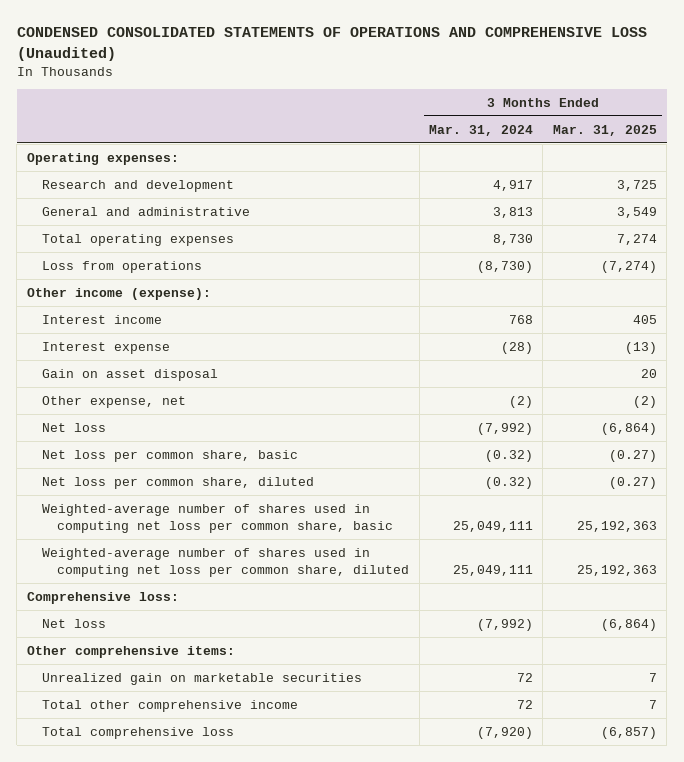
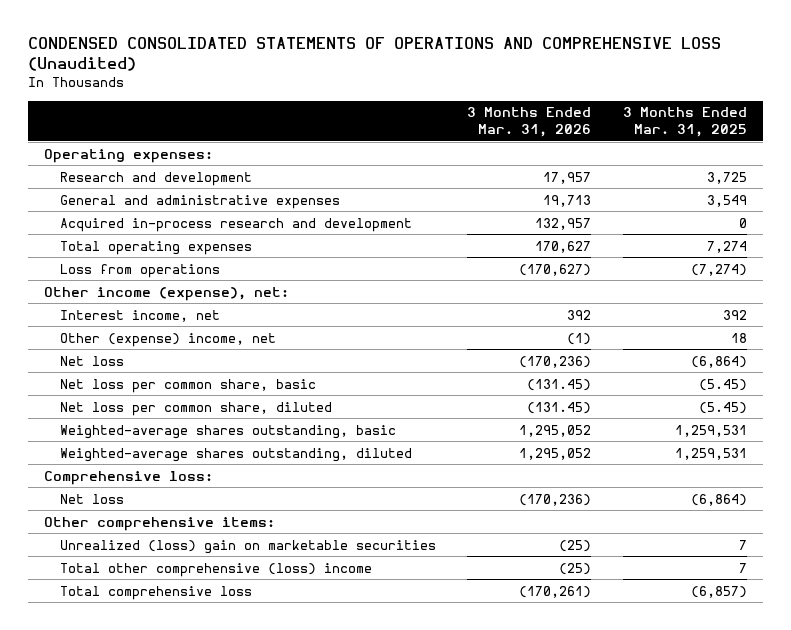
[429,124,534,136] Mar. 31, 2024 -> none
none -> [467,107,592,138] 3 Months Ended Mar. 31, 2026
[42,206,251,216] General and administrative -> [59,194,340,209] General and administrative expenses
none -> [59,217,412,232] Acquired in-process research and development
[42,341,171,354] Interest expense -> none
[42,368,219,381] Gain on asset disposal -> none
[26,287,211,300] Other income (expense): -> [44,286,290,301] Other income (expense), net:
[42,314,163,324] Interest income -> [59,309,220,322] Interest income, net
[632,314,657,324] 405 -> [723,309,748,320] 392
[42,395,187,408] Other expense, net -> [59,332,276,347] Other (expense) income, net
[632,395,657,408] (2) -> [731,332,748,343] 18
[608,449,657,462] (0.27) -> [699,378,748,391] (5.45)
[608,476,657,489] (0.27) -> [699,401,748,414] (5.45)
[42,503,394,533] Weighted-average number of shares used in computing net loss per common share, basic -> [59,424,396,439] Weighted-average shares outstanding, basic
[576,520,657,532] 25,192,363 -> [675,424,748,437] 1,259,531
[42,547,410,577] Weighted-average number of shares used in computing net loss per common share, diluted -> [59,447,412,462] Weighted-average shares outstanding, diluted
[576,564,657,576] 25,192,363 -> [675,447,748,460] 1,259,531
[42,672,363,685] Unrealized gain on marketable securities -> [59,539,436,554] Unrealized (loss) gain on marketable securities
[42,699,299,712] Total other comprehensive income -> [59,562,372,577] Total other comprehensive (loss) income

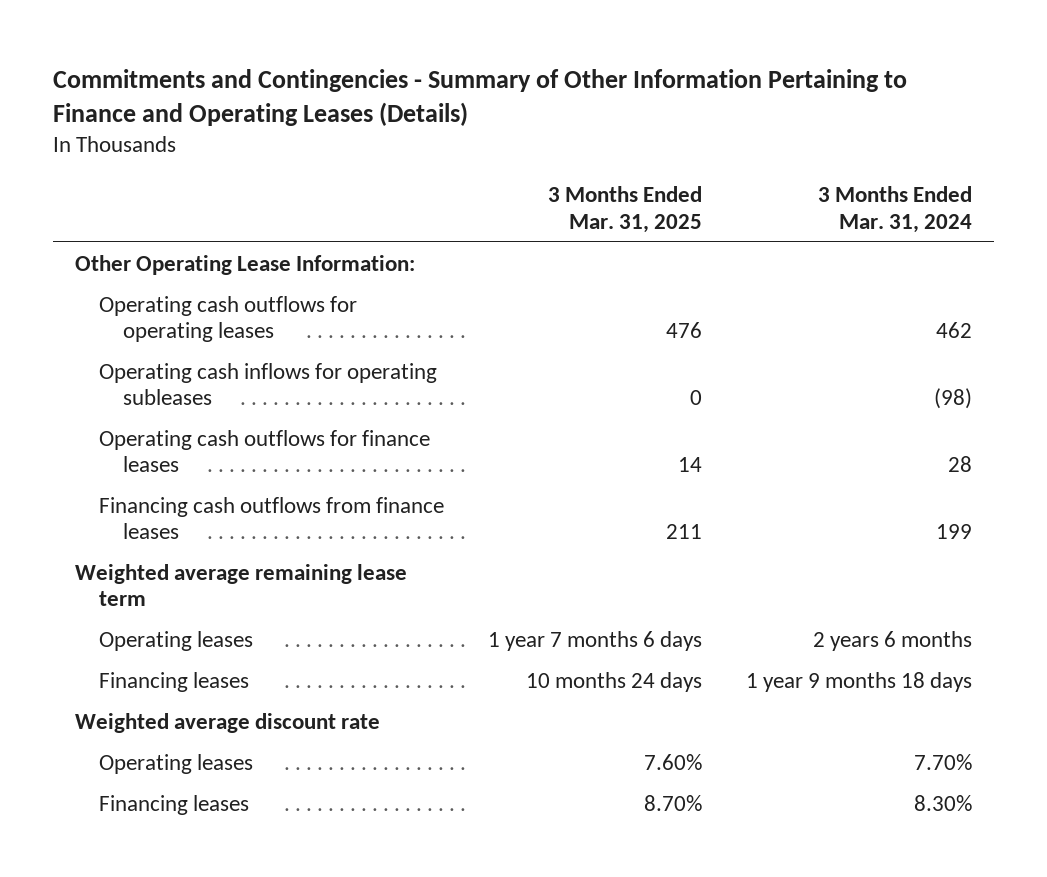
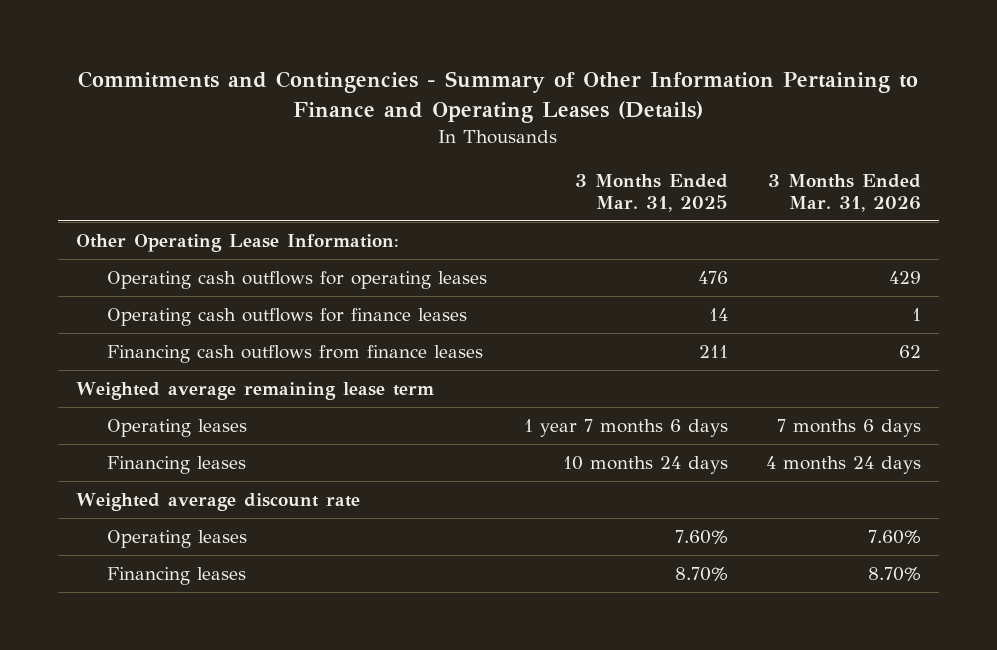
[817,186,972,233] 3 Months Ended Mar. 31, 2024 -> none
none -> [767,173,921,213] 3 Months Ended Mar. 31, 2026
[99,362,438,405] Operating cash inflows for operating subleases -> none

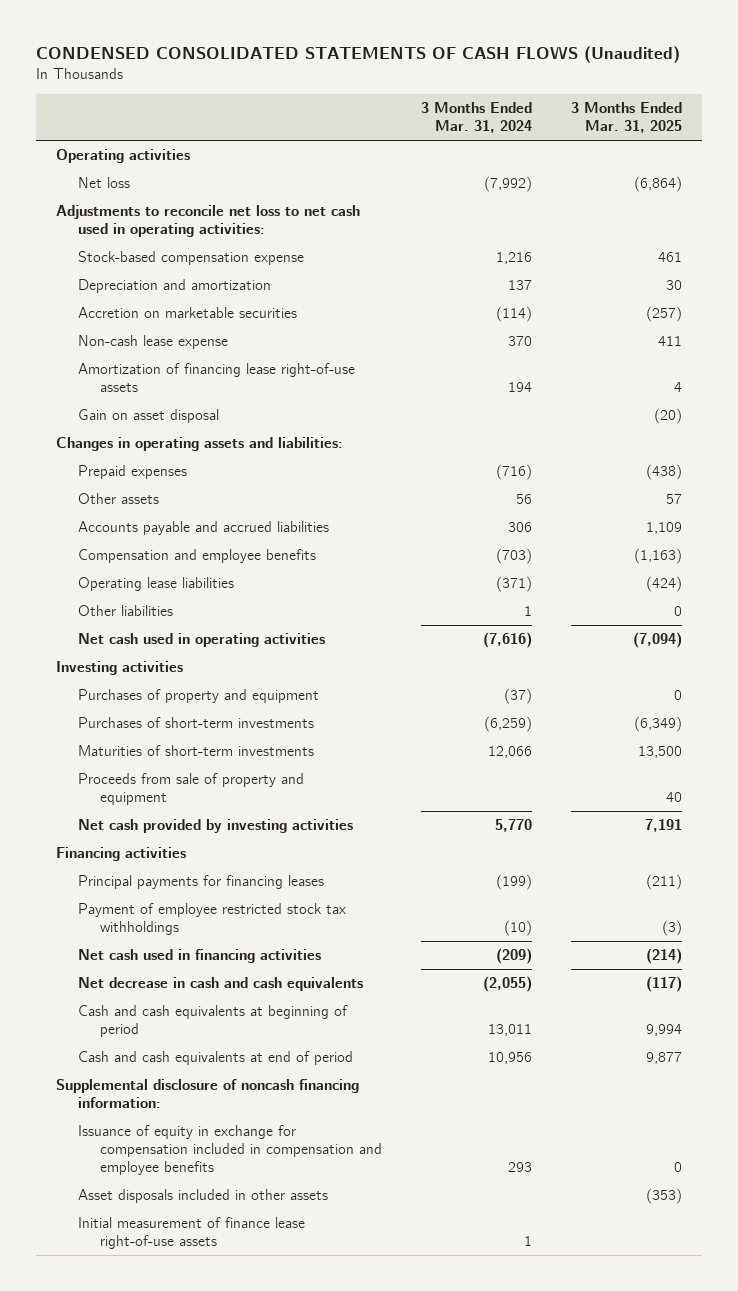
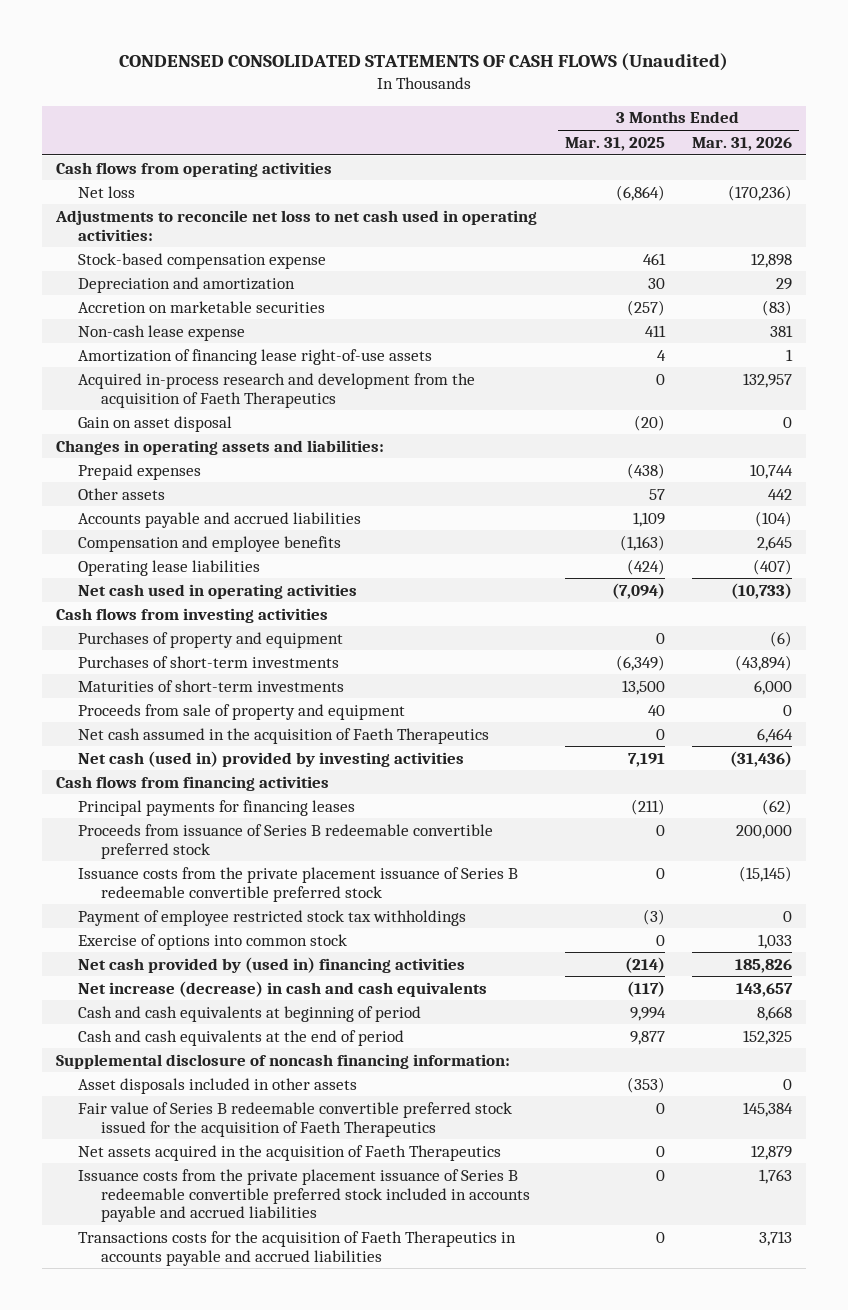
[421,102,533,133] 3 Months Ended Mar. 31, 2024 -> none
none -> [692,136,793,151] Mar. 31, 2026
[55,149,190,164] Operating activities -> [55,161,332,177] Cash flows from operating activities
none -> [78,372,476,408] Acquired in-process research and development from the acquisition of Faeth Therapeutics
[77,605,173,617] Other liabilities -> none
[55,661,183,676] Investing activities -> [55,607,328,623] Cash flows from investing activities
none -> [78,727,490,744] Net cash assumed in the acquisition of Faeth Therapeutics
[77,819,353,834] Net cash provided by investing activities -> [78,750,465,767] Net cash (used in) provided by investing activities
[55,847,186,862] Financing activities -> [55,775,329,791] Cash flows from financing activities
none -> [78,823,494,859] Proceeds from issuance of Series B redeemable convertible preferred stock
none -> [78,866,519,902] Issuance costs from the private placement issuance of Series B redeemable convertible preferred stock
none -> [78,933,348,950] Exercise of options into common stock
[77,949,321,964] Net cash used in financing activities -> [78,956,466,973] Net cash provided by (used in) financing activities
[77,977,363,992] Net decrease in cash and cash equivalents -> [78,980,488,997] Net increase (decrease) in cash and cash equivalents
[77,1051,353,1066] Cash and cash equivalents at end of period -> [78,1029,405,1046] Cash and cash equivalents at the end of period
[77,1125,383,1175] Issuance of equity in exchange for compensation included in compensation and employee benefits -> none
[77,1217,305,1249] Initial measurement of finance lease right-of-use assets -> none
none -> [78,1101,513,1137] Fair value of Series B redeemable convertible preferred stock issued for the acquisition of Faeth Therapeutics
none -> [78,1144,502,1161] Net assets acquired in the acquisition of Faeth Therapeutics
none -> [78,1168,531,1223] Issuance costs from the private placement issuance of Series B redeemable convertible preferred stock included in accounts payable and accrued liabilities
none -> [78,1230,517,1266] Transactions costs for the acquisition of Faeth Therapeutics in accounts payable and accrued liabilities

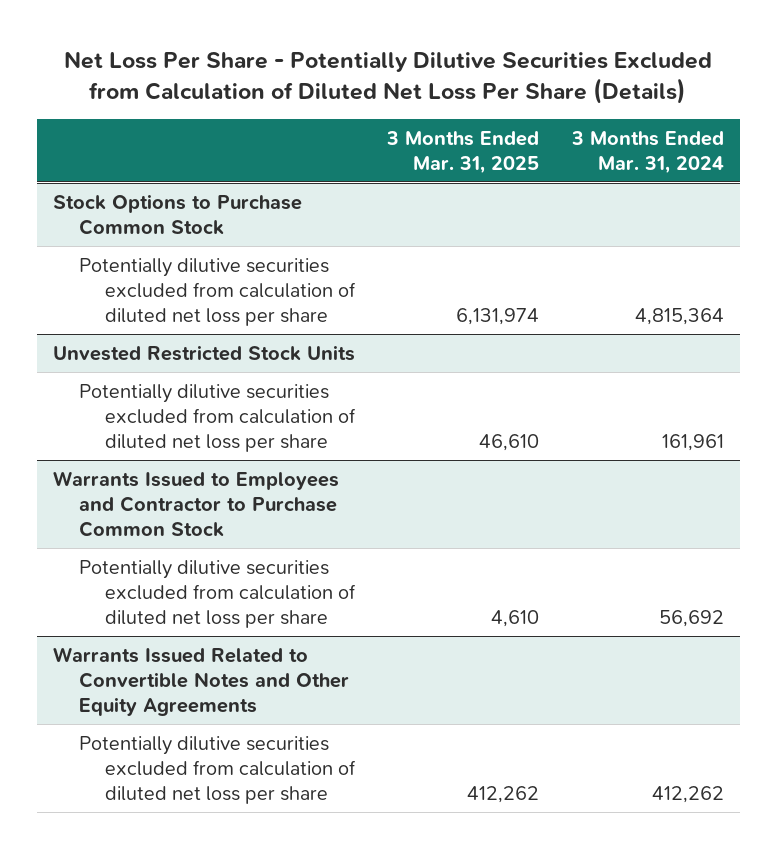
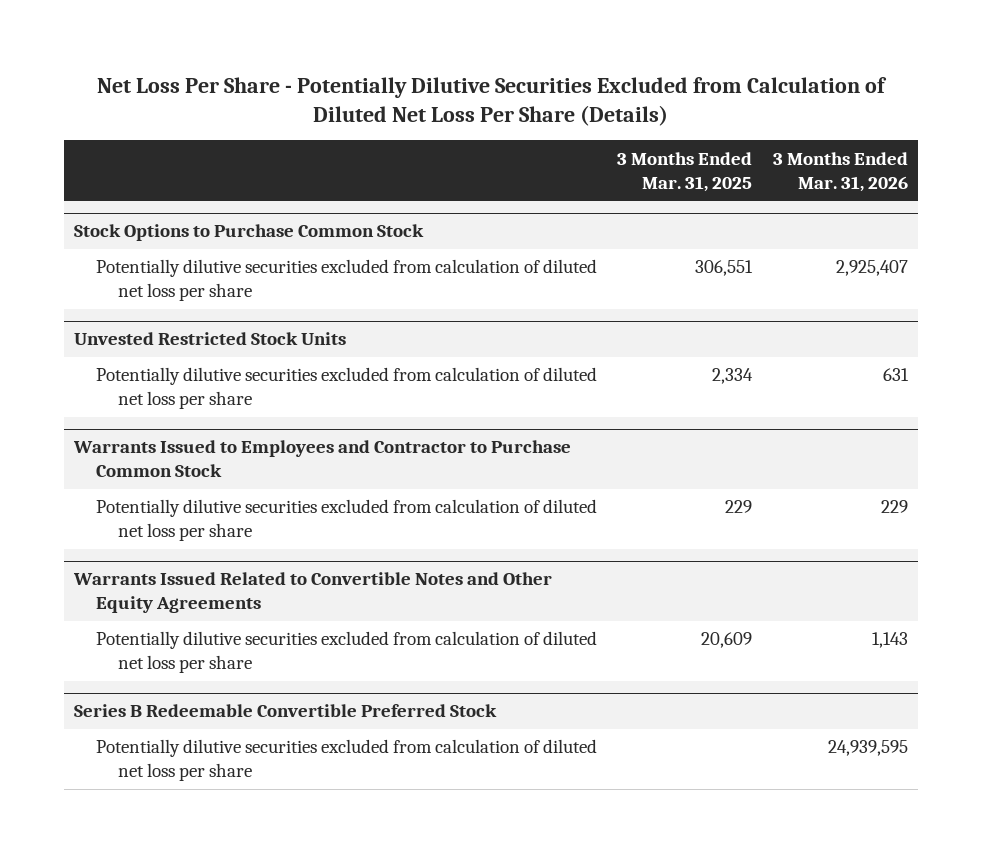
[570,130,724,174] 3 Months Ended Mar. 31, 2024 -> none
none -> [773,151,909,192] 3 Months Ended Mar. 31, 2026
[456,308,540,326] 6,131,974 -> [695,260,754,277] 306,551
[479,434,540,452] 46,610 -> [712,368,754,385] 2,334
[491,610,540,628] 4,610 -> [725,500,753,514] 229
[467,786,540,804] 412,262 -> [701,632,753,649] 20,609
none -> [73,704,497,718] Series B Redeemable Convertible Preferred Stock
none -> [95,739,597,782] Potentially dilutive securities excluded from calculation of diluted net loss per share

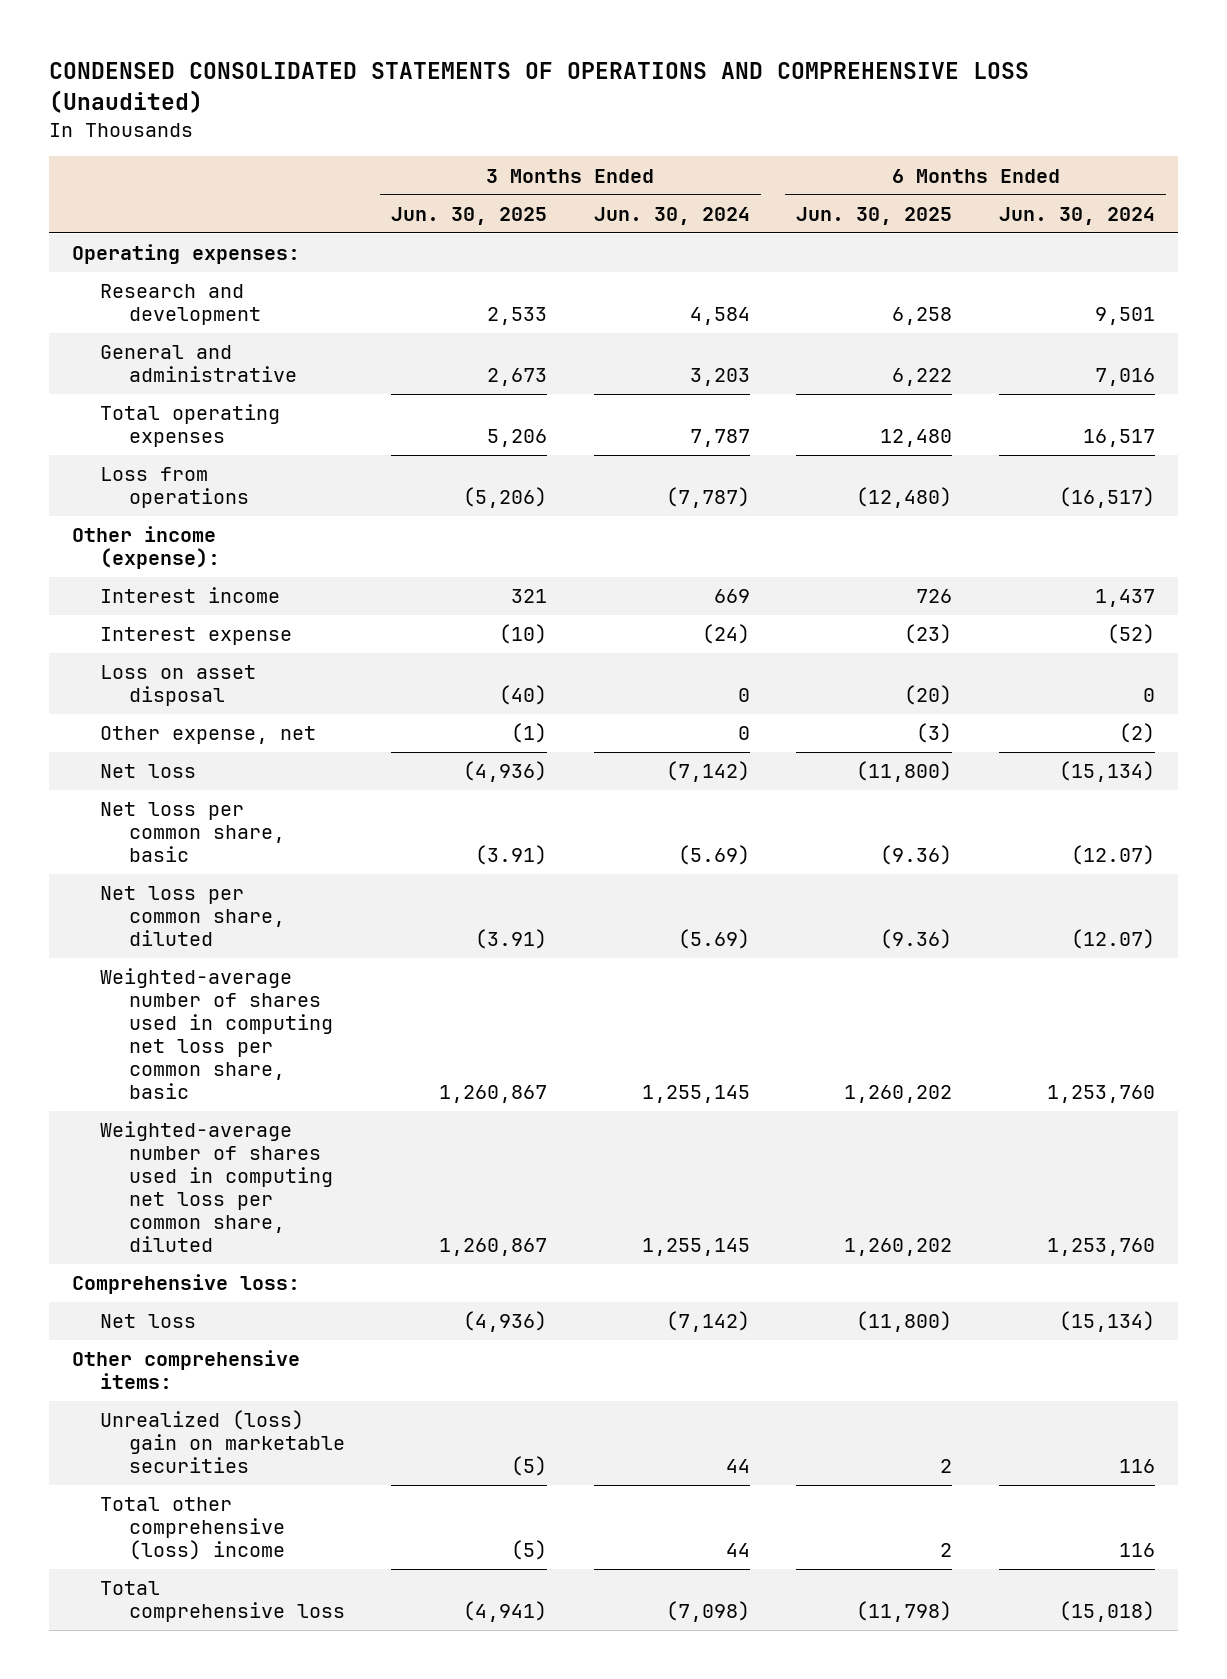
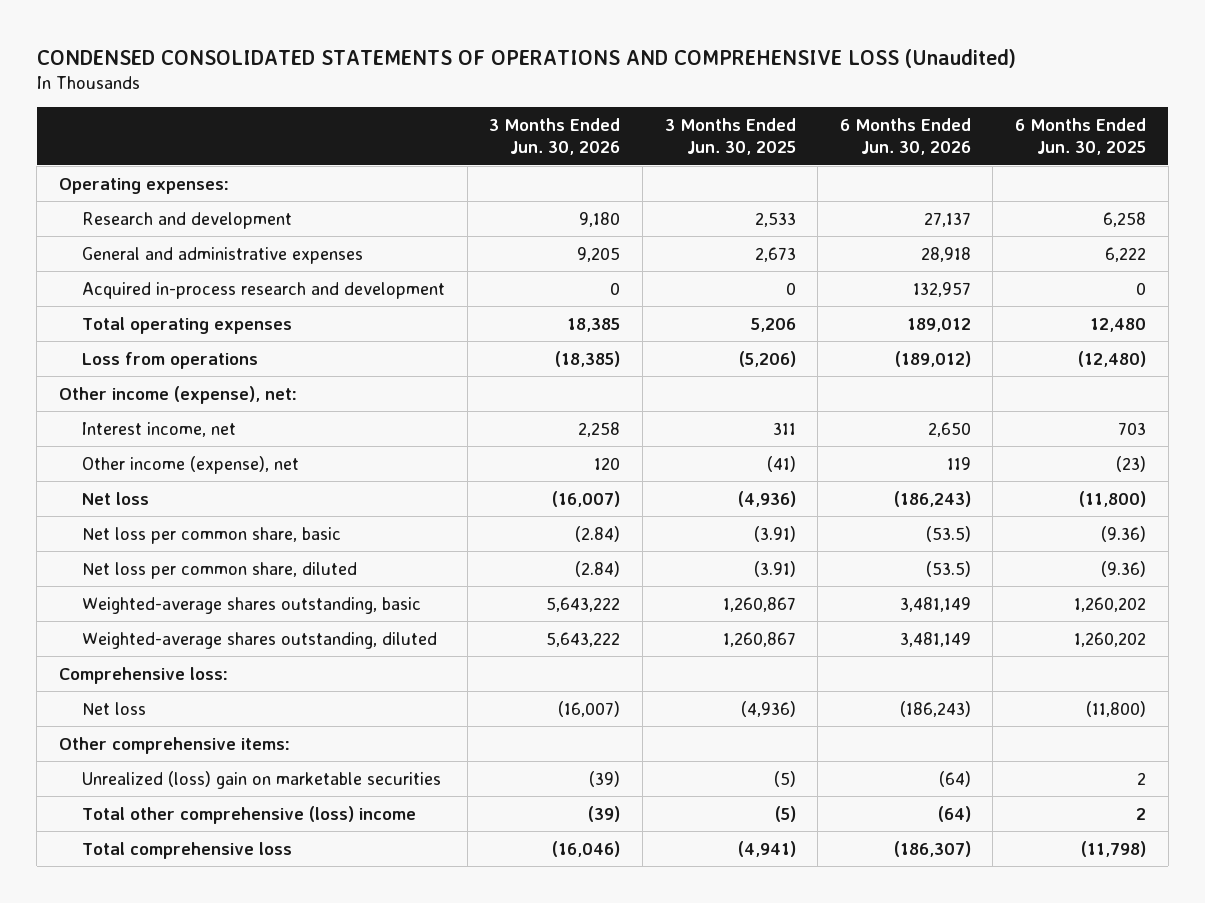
[593,206,750,225] Jun. 30, 2024 -> none
[998,206,1155,225] Jun. 30, 2024 -> none
none -> [489,118,621,156] 3 Months Ended Jun. 30, 2026
none -> [839,118,971,156] 6 Months Ended Jun. 30, 2026
[100,345,297,383] General and administrative -> [82,246,364,264] General and administrative expenses
none -> [82,281,446,299] Acquired in-process research and development
[100,627,293,646] Interest expense -> none
[100,665,257,707] Loss on asset disposal -> none
[71,526,221,570] Other income (expense): -> [58,385,297,404] Other income (expense), net:
[100,587,281,604] Interest income -> [82,421,237,437] Interest income, net
[511,589,548,604] 321 -> [772,421,796,435] 311
[916,589,953,604] 726 -> [1118,421,1147,435] 703
[100,726,317,745] Other expense, net -> [82,455,300,474] Other income (expense), net
[511,723,548,744] (1) -> [766,455,796,472] (41)
[916,723,953,744] (3) -> [1116,455,1147,472] (23)
[100,968,333,1099] Weighted-average number of shares used in computing net loss per common share, basic -> [82,596,422,614] Weighted-average shares outstanding, basic
[100,1121,333,1252] Weighted-average number of shares used in computing net loss per common share, diluted -> [82,631,438,649] Weighted-average shares outstanding, diluted

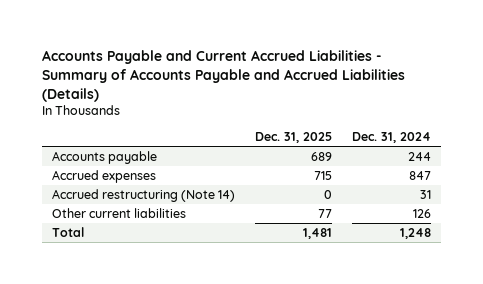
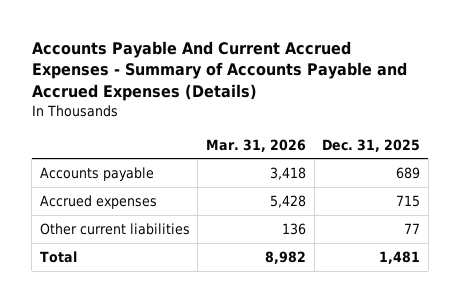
[41,49,405,102] Accounts Payable and Current Accrued Liabilities - Summary of Accounts Payable and Accrued Liabilities (Details) -> [31,40,407,102] Accounts Payable And Current Accrued Expenses - Summary of Accounts Payable and Accrued Expenses (Details)
[351,132,431,144] Dec. 31, 2024 -> none
none -> [205,138,306,152] Mar. 31, 2026
[51,188,235,202] Accrued restructuring (Note 14) -> none

